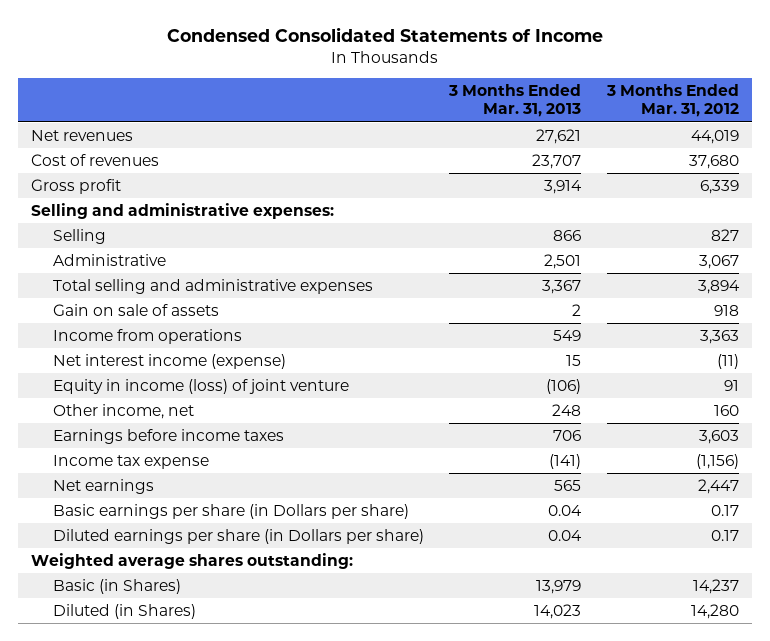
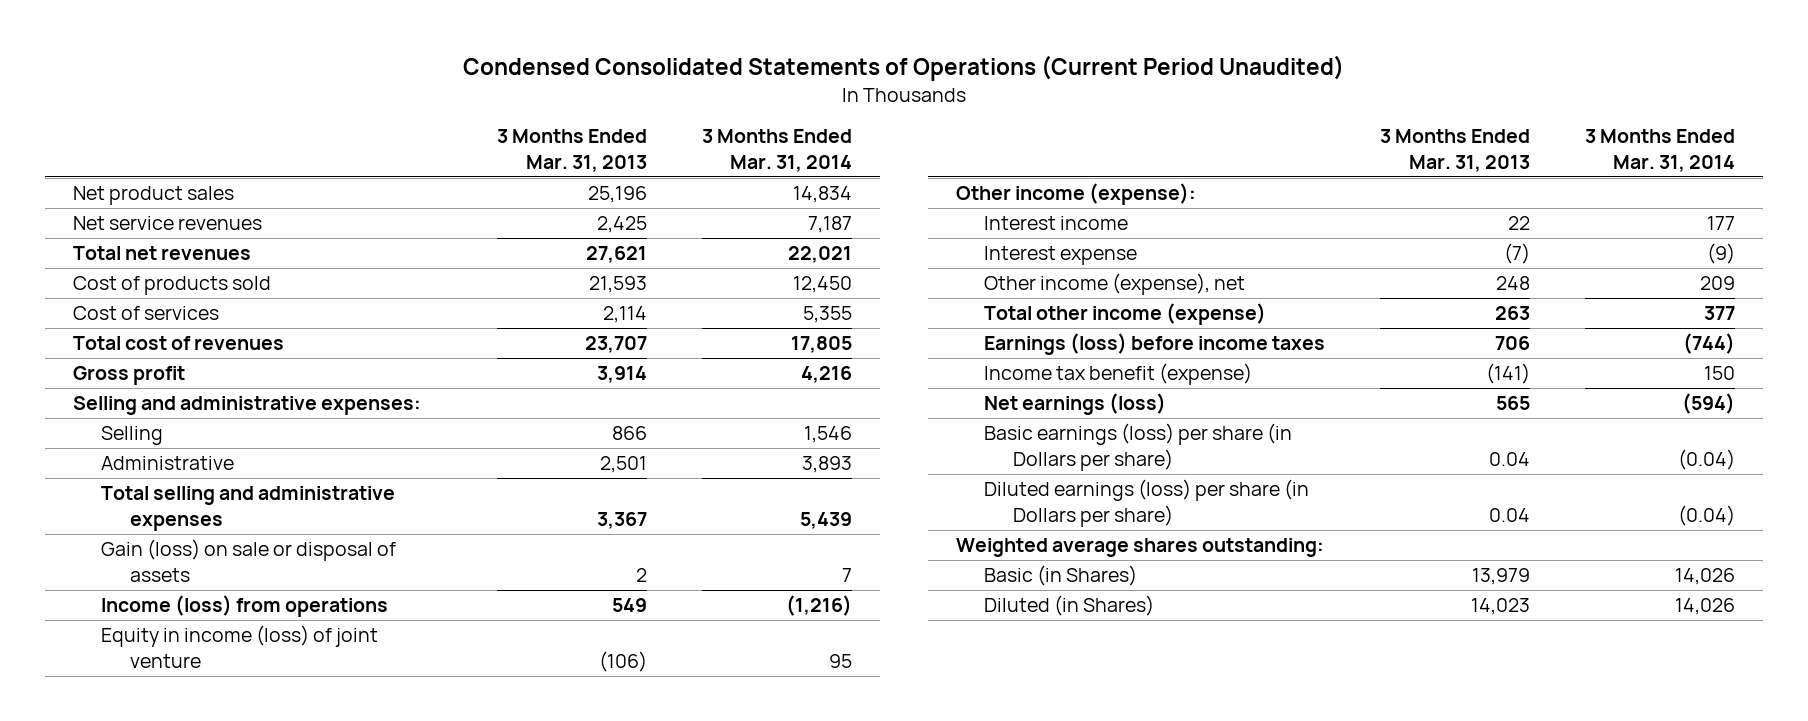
[167,27,604,43] Condensed Consolidated Statements of Income -> [462,55,1344,82] Condensed Consolidated Statements of Operations (Current Period Unaudited)
[606,84,740,118] 3 Months Ended Mar. 31, 2012 -> none
none -> [702,129,853,172] 3 Months Ended Mar. 31, 2014
none -> [72,186,234,206] Net product sales
none -> [72,216,262,231] Net service revenues
[31,130,134,142] Net revenues -> [72,246,251,261] Total net revenues
none -> [72,276,271,296] Cost of products sold
none -> [72,306,219,321] Cost of services
[31,154,160,167] Cost of revenues -> [72,336,284,351] Total cost of revenues
[52,354,286,370] Net interest income (expense) -> none
[52,304,219,317] Gain on sale of assets -> [101,539,397,582] Gain (loss) on sale or disposal of assets
[52,329,242,345] Income from operations -> [101,595,389,618] Income (loss) from operations
none -> [955,183,1196,206] Other income (expense):
none -> [984,216,1129,231] Interest income
none -> [984,246,1138,266] Interest expense
[52,404,194,420] Other income, net -> [984,273,1246,296] Other income (expense), net
none -> [984,303,1267,326] Total other income (expense)
[52,429,284,445] Earnings before income taxes -> [984,333,1326,356] Earnings (loss) before income taxes
[52,455,209,470] Income tax expense -> [984,363,1253,386] Income tax benefit (expense)
[52,479,154,495] Net earnings -> [984,393,1167,416] Net earnings (loss)
[52,504,409,520] Basic earnings per share (in Dollars per share) -> [984,423,1293,471] Basic earnings (loss) per share (in Dollars per share)
[52,529,424,545] Diluted earnings per share (in Dollars per share) -> [984,479,1310,527] Diluted earnings (loss) per share (in Dollars per share)

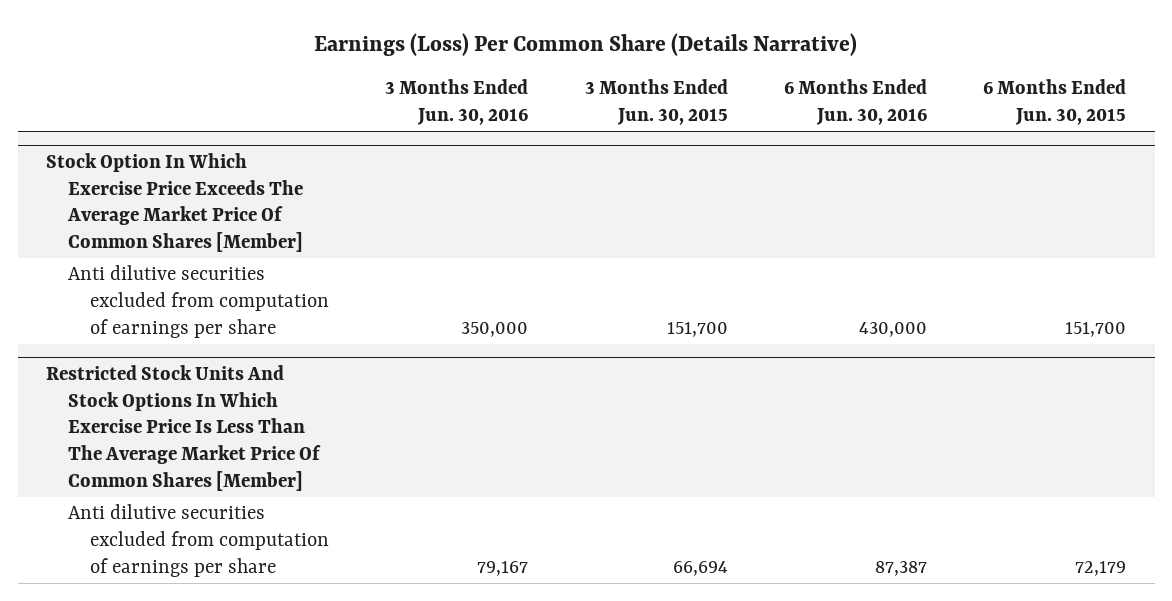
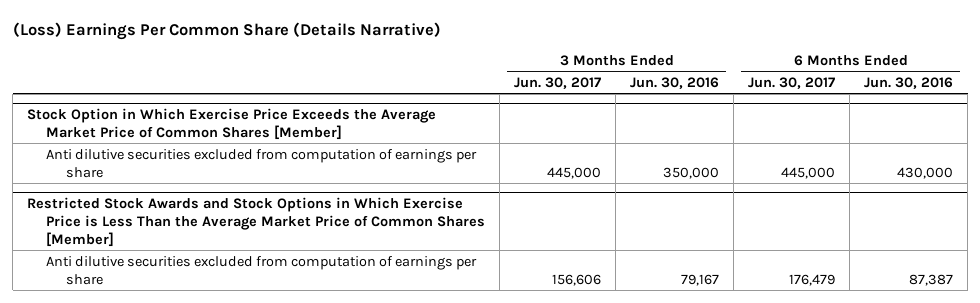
[314,32,858,56] Earnings (Loss) Per Common Share (Details Narrative) -> [12,22,441,41] (Loss) Earnings Per Common Share (Details Narrative)
[584,79,728,126] 3 Months Ended Jun. 30, 2015 -> none
[983,79,1127,126] 6 Months Ended Jun. 30, 2015 -> none
none -> [514,76,602,89] Jun. 30, 2017
none -> [748,76,836,89] Jun. 30, 2017
[45,152,303,253] Stock Option In Which Exercise Price Exceeds The Average Market Price Of Common Shares [Member] -> [27,107,437,140] Stock Option in Which Exercise Price Exceeds the Average Market Price of Common Shares [Member]
[45,364,321,492] Restricted Stock Units And Stock Options In Which Exercise Price Is Less Than The Average Market Price Of Common Shares [Member] -> [27,196,486,247] Restricted Stock Awards and Stock Options in Which Exercise Price is Less Than the Average Market Price of Common Shares [Member]

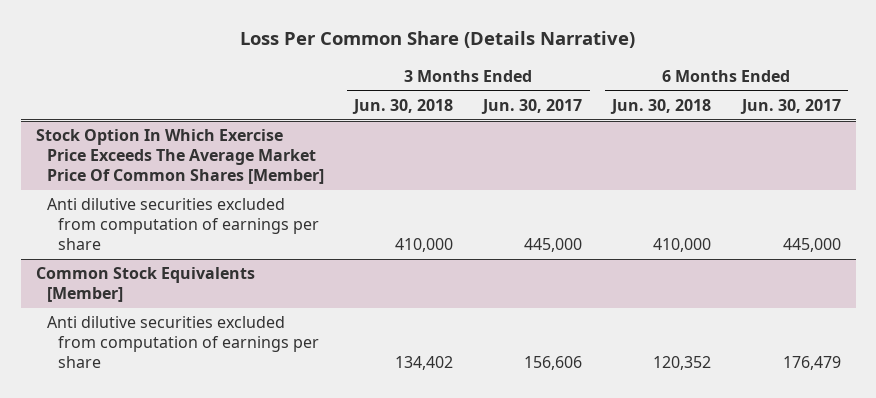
[12,22,441,41] (Loss) Earnings Per Common Share (Details Narrative) -> [240,31,636,49] Loss Per Common Share (Details Narrative)
[630,76,720,89] Jun. 30, 2016 -> none
[864,76,954,89] Jun. 30, 2016 -> none
none -> [352,98,454,114] Jun. 30, 2018
none -> [610,98,712,114] Jun. 30, 2018
[27,107,437,140] Stock Option in Which Exercise Price Exceeds the Average Market Price of Common Shares [Member] -> [35,129,324,184] Stock Option In Which Exercise Price Exceeds The Average Market Price Of Common Shares [Member]
[27,196,486,247] Restricted Stock Awards and Stock Options in Which Exercise Price is Less Than the Average Market Price of Common Shares [Member] -> none
none -> [35,267,255,303] Common Stock Equivalents [Member]

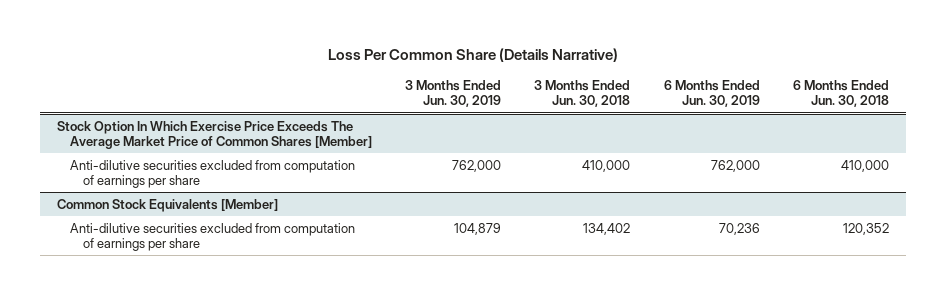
[481,98,583,114] Jun. 30, 2017 -> none
[739,98,841,114] Jun. 30, 2017 -> none
none -> [405,80,502,108] 3 Months Ended Jun. 30, 2019
none -> [663,80,760,108] 6 Months Ended Jun. 30, 2019
[35,129,324,184] Stock Option In Which Exercise Price Exceeds The Average Market Price Of Common Shares [Member] -> [56,120,372,150] Stock Option In Which Exercise Price Exceeds The Average Market Price of Common Shares [Member]
[46,198,320,250] Anti dilutive securities excluded from computation of earnings per share -> [69,159,355,189] Anti-dilutive securities excluded from computation of earnings per share
[46,316,320,368] Anti dilutive securities excluded from computation of earnings per share -> [69,222,355,252] Anti-dilutive securities excluded from computation of earnings per share

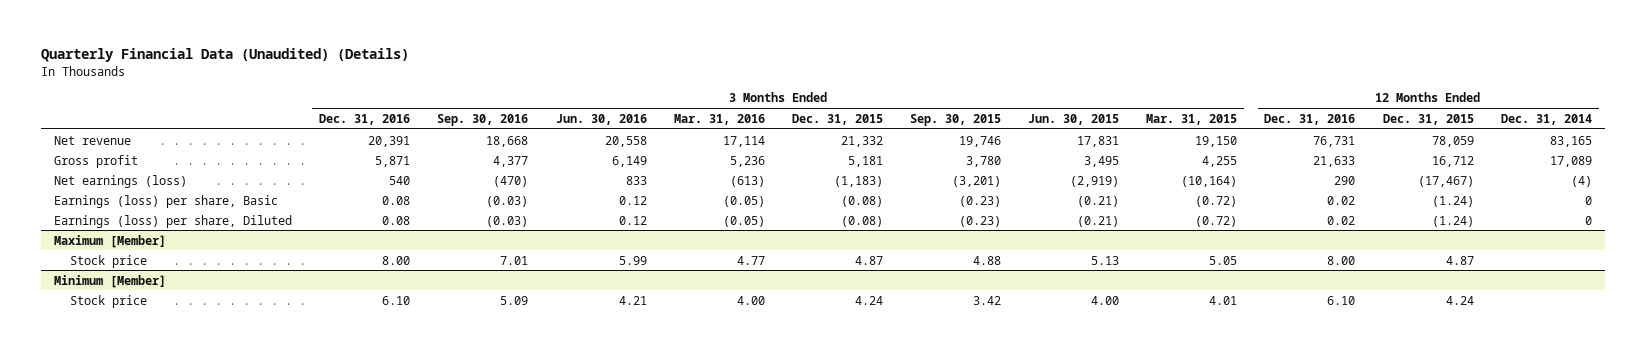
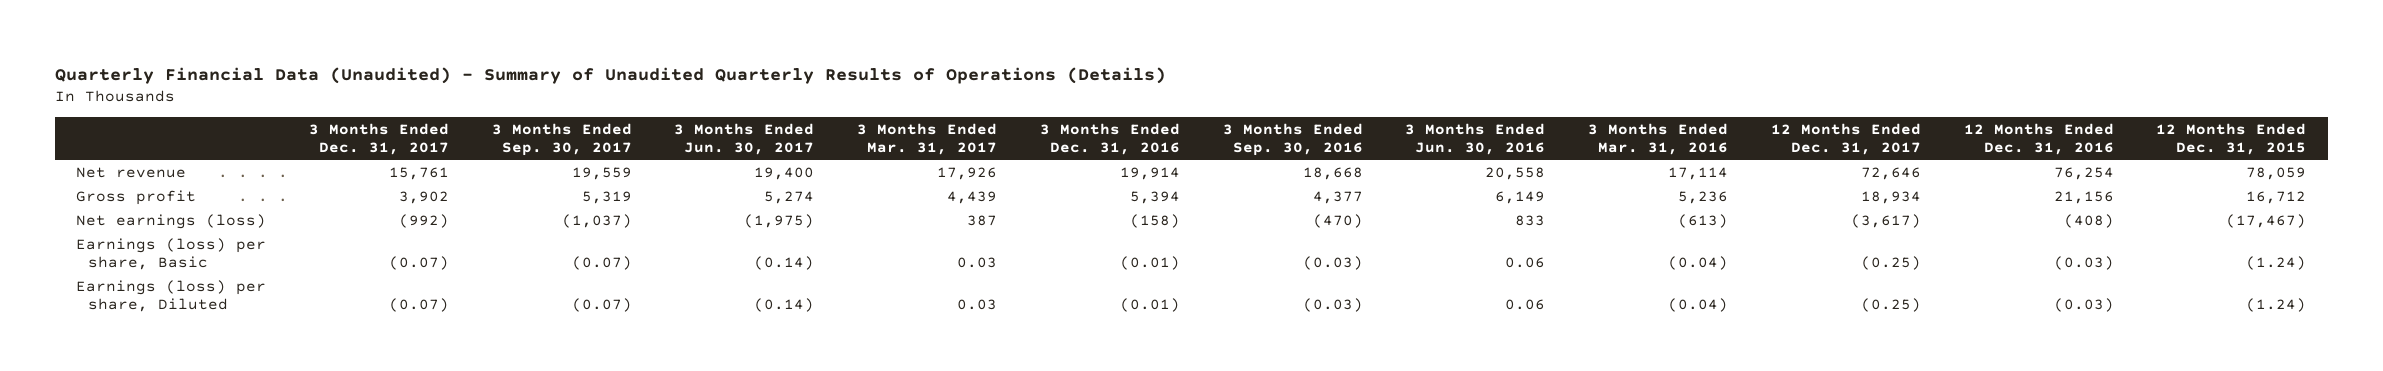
[40,48,409,63] Quarterly Financial Data (Unaudited) (Details) -> [54,66,1166,84] Quarterly Financial Data (Unaudited) - Summary of Unaudited Quarterly Results of Operations (Details)
[791,113,883,125] Dec. 31, 2015 -> none
[910,113,1002,126] Sep. 30, 2015 -> none
[1028,113,1120,125] Jun. 30, 2015 -> none
[1146,113,1238,125] Mar. 31, 2015 -> none
[1500,113,1592,125] Dec. 31, 2014 -> none
none -> [309,122,450,156] 3 Months Ended Dec. 31, 2017
none -> [491,122,632,157] 3 Months Ended Sep. 30, 2017
none -> [674,122,815,156] 3 Months Ended Jun. 30, 2017
none -> [857,122,998,156] 3 Months Ended Mar. 31, 2017
none -> [1770,122,1921,156] 12 Months Ended Dec. 31, 2017
[54,234,167,248] Maximum [Member] -> none
[70,254,148,268] Stock price -> none
[54,274,167,288] Minimum [Member] -> none
[70,294,148,308] Stock price -> none
[368,135,411,147] 20,391 -> [1119,166,1180,180] 19,914
[1313,135,1356,147] 76,731 -> [2053,166,2114,180] 76,254
[375,155,411,167] 5,871 -> [1129,190,1180,204] 5,394
[1313,155,1356,167] 21,633 -> [2053,190,2114,204] 21,156
[389,175,411,185] 540 -> [1129,213,1180,228] (158)
[1334,175,1356,185] 290 -> [2063,213,2114,228] (408)
[382,195,411,205] 0.08 -> [1119,255,1180,270] (0.01)
[618,195,647,205] 0.12 -> [1505,256,1546,268] 0.06
[722,195,765,207] (0.05) -> [1668,255,1729,270] (0.04)
[1327,195,1356,205] 0.02 -> [2053,255,2114,270] (0.03)
[382,215,411,225] 0.08 -> [1119,297,1180,312] (0.01)
[618,215,647,225] 0.12 -> [1505,298,1546,310] 0.06
[722,215,765,227] (0.05) -> [1668,297,1729,312] (0.04)
[1327,215,1356,225] 0.02 -> [2053,297,2114,312] (0.03)

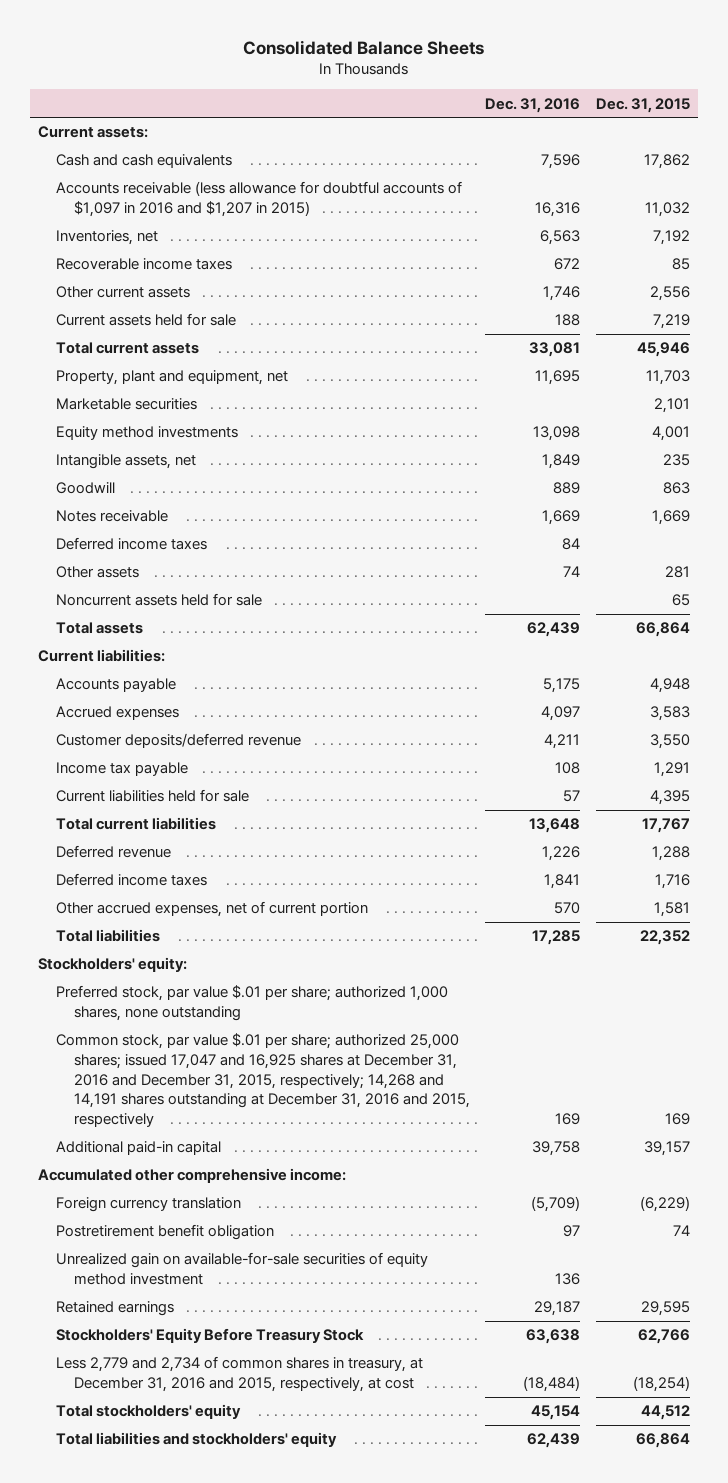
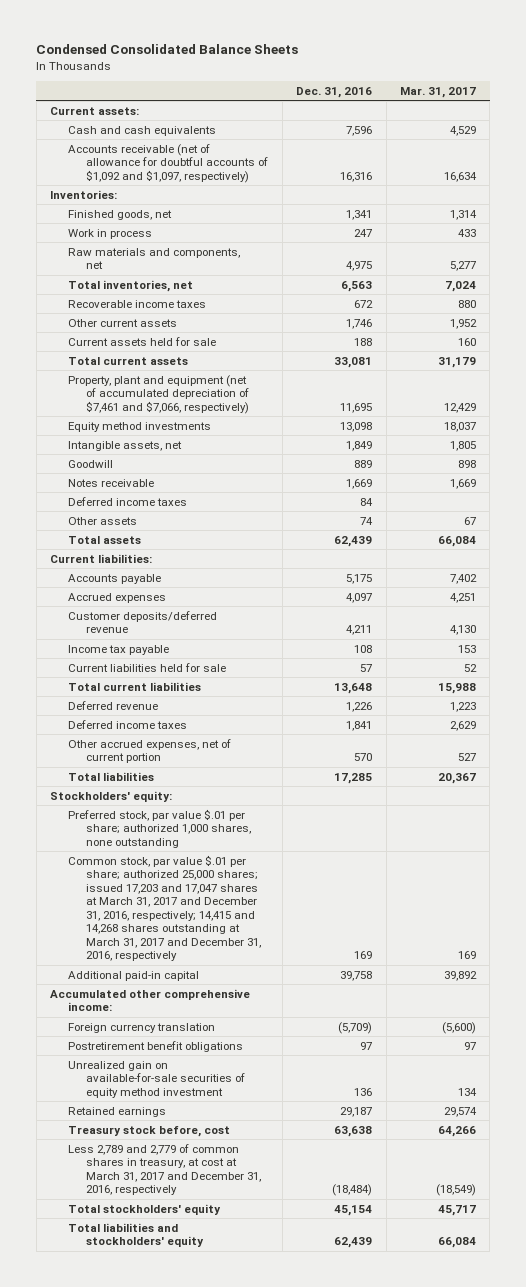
[242,39,484,55] Consolidated Balance Sheets -> [36,44,299,55] Condensed Consolidated Balance Sheets
[595,97,690,113] Dec. 31, 2015 -> none
none -> [399,86,476,98] Mar. 31, 2017
[55,181,462,218] Accounts receivable (less allowance for doubtful accounts of $1,097 in 2016 and $1,207 in 2015) -> [68,143,269,183] Accounts receivable (net of allowance for doubtful accounts of $1,092 and $1,097, respectively)
none -> [50,189,118,199] Inventories:
none -> [68,209,173,220] Finished goods, net
none -> [68,228,153,239] Work in process
none -> [68,247,241,270] Raw materials and components, net
[55,230,158,246] Inventories, net -> [68,279,194,292] Total inventories, net
[55,398,197,411] Marketable securities -> none
[55,370,288,386] Property, plant and equipment, net -> [68,374,250,414] Property, plant and equipment (net of accumulated depreciation of $7,461 and $7,066, respectively)
[55,593,262,607] Noncurrent assets held for sale -> none
[55,1033,470,1127] Common stock, par value $.01 per share; authorized 25,000 shares; issued 17,047 and 16,925 shares at December 31, 2016 and December 31, 2015, respectively; 14,268 and 14,191 shares outstanding at December 31, 2016 and 2015, respectively -> [68,854,262,962] Common stock, par value $.01 per share; authorized 25,000 shares; issued 17,203 and 17,047 shares at March 31, 2017 and December 31, 2016, respectively; 14,415 and 14,268 shares outstanding at March 31, 2017 and December 31, 2016, respectively
[55,1224,274,1241] Postretirement benefit obligation -> [68,1040,244,1052] Postretirement benefit obligations
[55,1328,364,1344] Stockholders' Equity Before Treasury Stock -> [68,1125,231,1137] Treasury stock before, cost
[55,1356,423,1393] Less 2,779 and 2,734 of common shares in treasury, at December 31, 2016 and 2015, respectively, at cost -> [68,1143,262,1196] Less 2,789 and 2,779 of common shares in treasury, at cost at March 31, 2017 and December 31, 2016, respectively

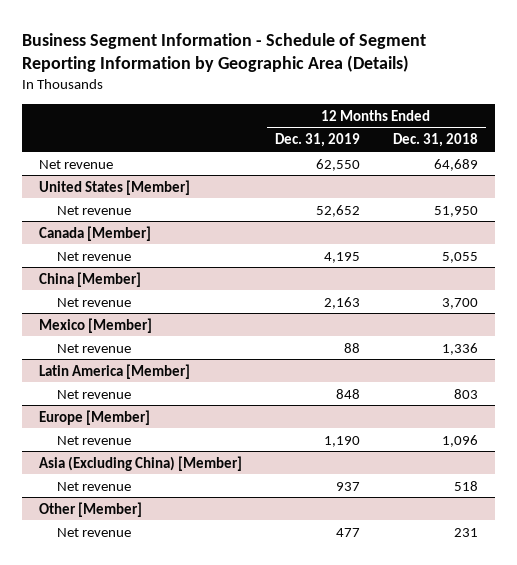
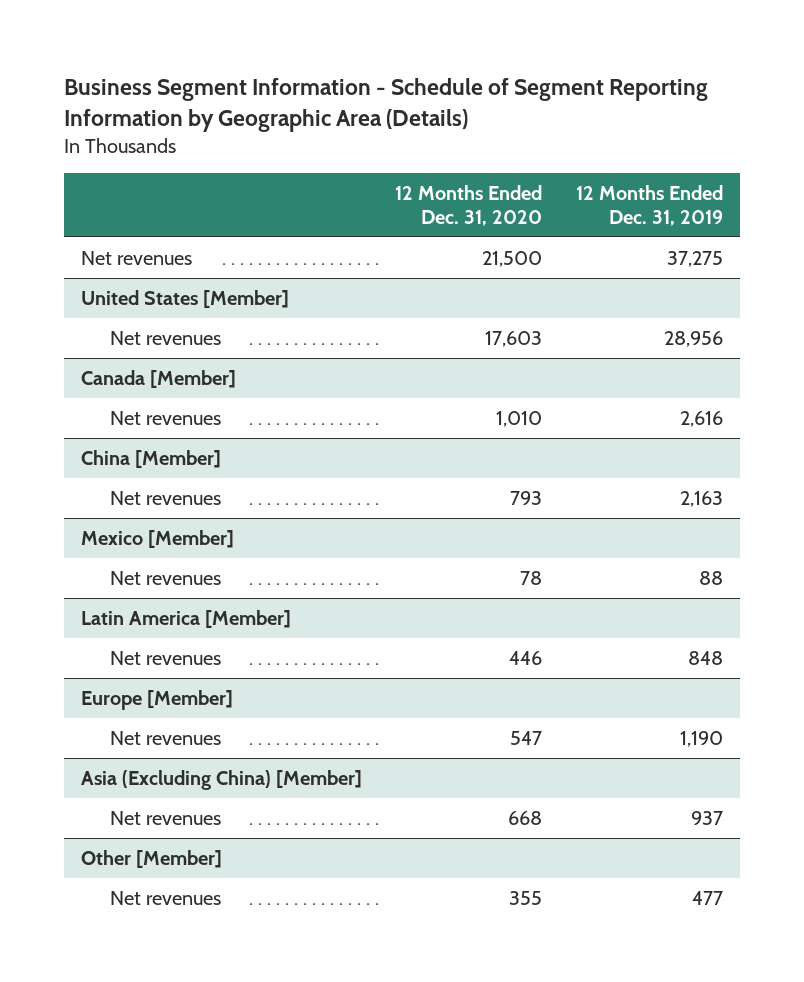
[393,133,479,148] Dec. 31, 2018 -> none
none -> [395,184,543,226] 12 Months Ended Dec. 31, 2020
[38,159,113,169] Net revenue -> [80,250,192,265] Net revenues
[315,158,360,171] 62,550 -> [667,250,724,267] 37,275
[57,205,132,215] Net revenue -> [109,330,221,345] Net revenues
[315,204,360,217] 52,652 -> [664,330,724,347] 28,956
[57,251,132,261] Net revenue -> [109,410,221,425] Net revenues
[323,251,360,263] 4,195 -> [680,410,724,427] 2,616
[57,297,132,307] Net revenue -> [109,490,221,505] Net revenues
[57,343,132,353] Net revenue -> [109,570,221,585] Net revenues
[57,389,132,399] Net revenue -> [109,650,221,665] Net revenues
[57,435,132,445] Net revenue -> [109,730,221,745] Net revenues
[57,481,132,491] Net revenue -> [109,810,221,825] Net revenues
[57,527,132,537] Net revenue -> [109,890,221,905] Net revenues

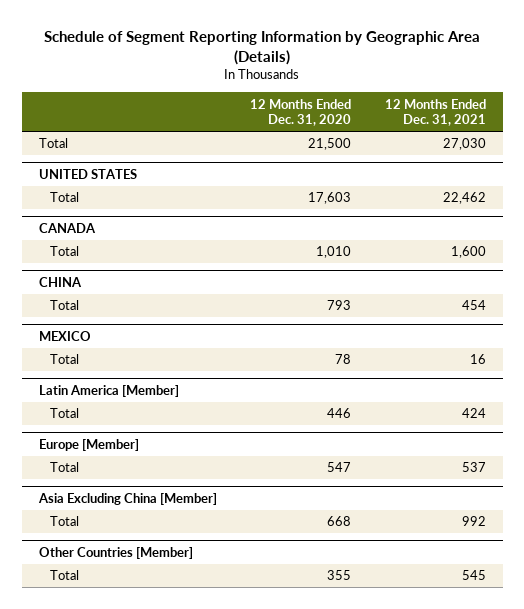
[63,77,708,132] Business Segment Information - Schedule of Segment Reporting Information by Geographic Area (Details) -> [44,30,481,65] Schedule of Segment Reporting Information by Geographic Area (Details)
[576,184,724,226] 12 Months Ended Dec. 31, 2019 -> none
none -> [384,98,486,127] 12 Months Ended Dec. 31, 2021
[80,250,192,265] Net revenues -> [38,138,68,149] Total
[80,289,289,308] United States [Member] -> [38,169,137,180] UNITED STATES
[109,330,221,345] Net revenues -> [50,192,80,203] Total
[80,369,236,388] Canada [Member] -> [38,223,96,234] CANADA
[109,410,221,425] Net revenues -> [50,246,80,257] Total
[80,449,221,468] China [Member] -> [38,277,82,288] CHINA
[109,490,221,505] Net revenues -> [50,300,80,311] Total
[80,529,234,548] Mexico [Member] -> [38,331,91,342] MEXICO
[109,570,221,585] Net revenues -> [50,354,80,365] Total
[109,650,221,665] Net revenues -> [50,408,80,419] Total
[109,730,221,745] Net revenues -> [50,462,80,473] Total
[80,769,362,790] Asia (Excluding China) [Member] -> [37,493,217,506] Asia Excluding China [Member]
[109,810,221,825] Net revenues -> [50,516,80,527] Total
[80,849,222,868] Other [Member] -> [38,547,193,560] Other Countries [Member]
[109,890,221,905] Net revenues -> [50,570,80,581] Total

